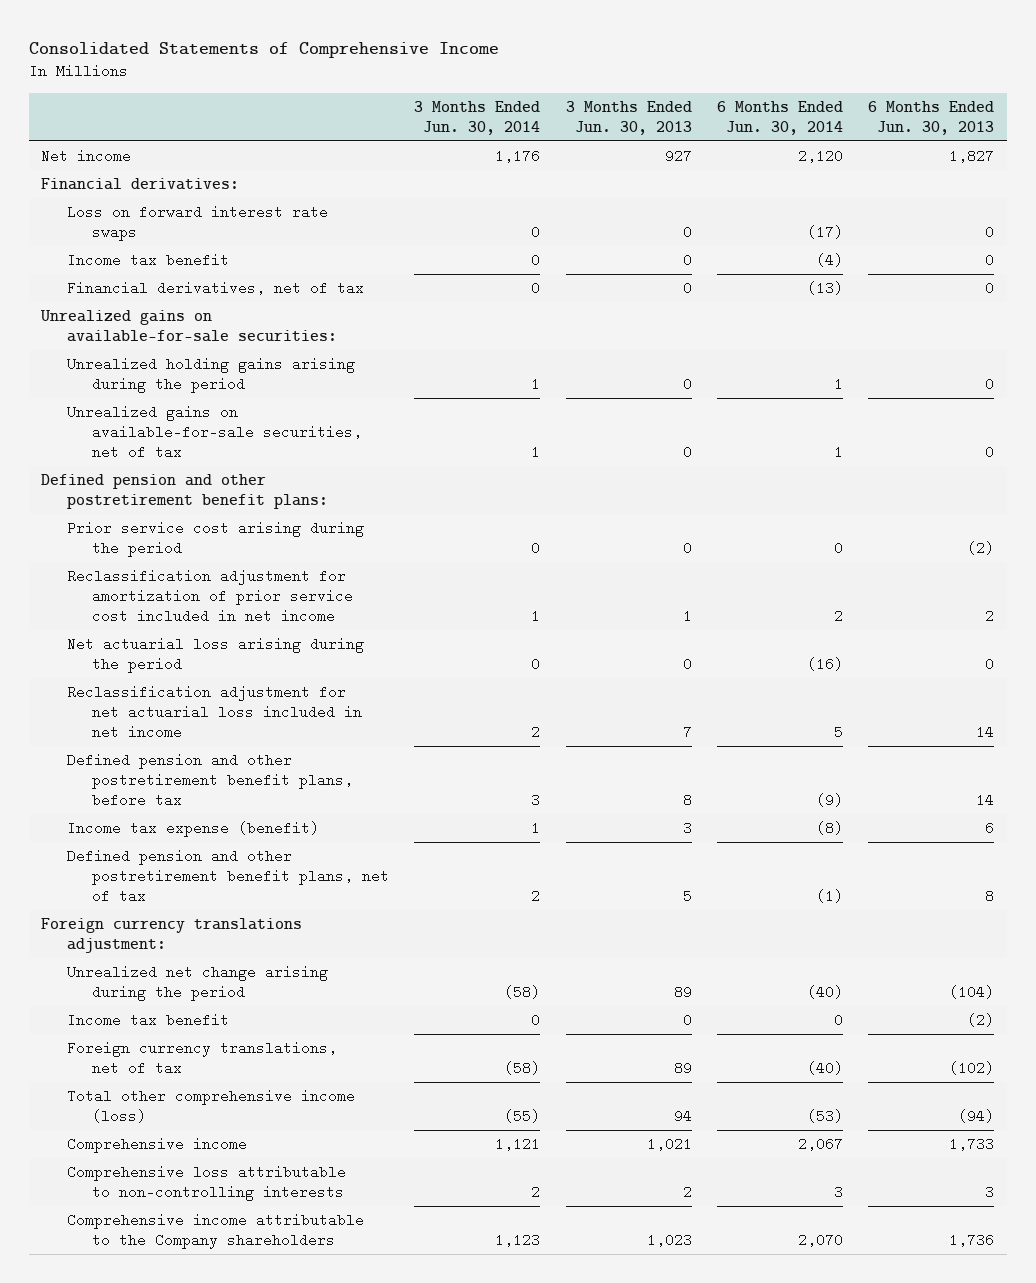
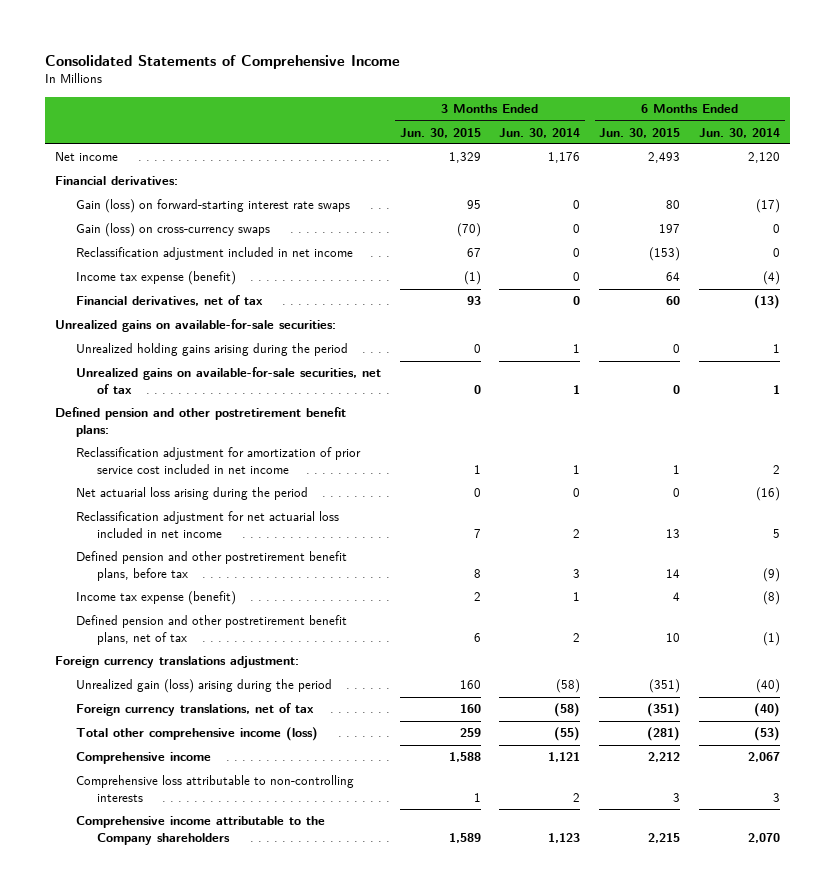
[565,100,692,135] 3 Months Ended Jun. 30, 2013 -> none
[868,100,995,135] 6 Months Ended Jun. 30, 2013 -> none
none -> [399,127,481,138] Jun. 30, 2015
none -> [599,127,681,138] Jun. 30, 2015
[66,205,328,241] Loss on forward interest rate swaps -> [75,199,350,214] Gain (loss) on forward-starting interest rate swaps
none -> [75,223,270,238] Gain (loss) on cross-currency swaps
none -> [75,247,353,261] Reclassification adjustment included in net income
[66,253,229,268] Income tax benefit -> [75,271,236,286] Income tax expense (benefit)
[66,521,364,557] Prior service cost arising during the period -> none
[66,1013,229,1028] Income tax benefit -> none
[66,965,328,1001] Unrealized net change arising during the period -> [75,679,332,694] Unrealized gain (loss) arising during the period

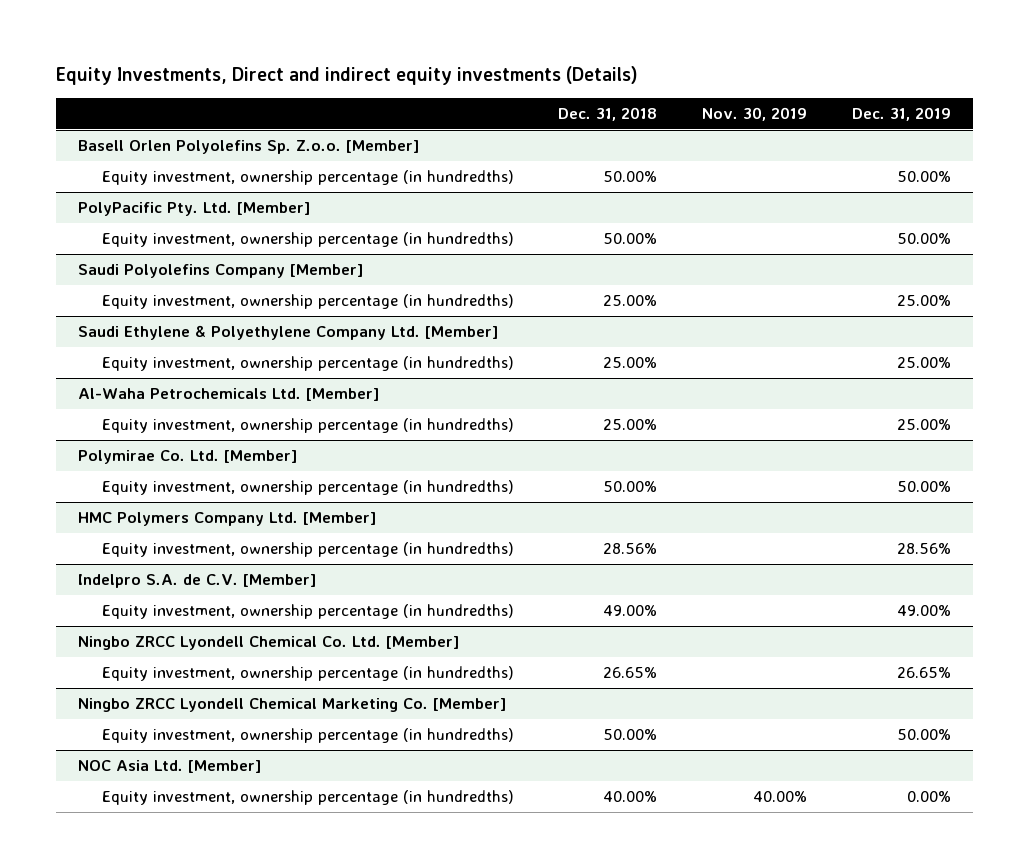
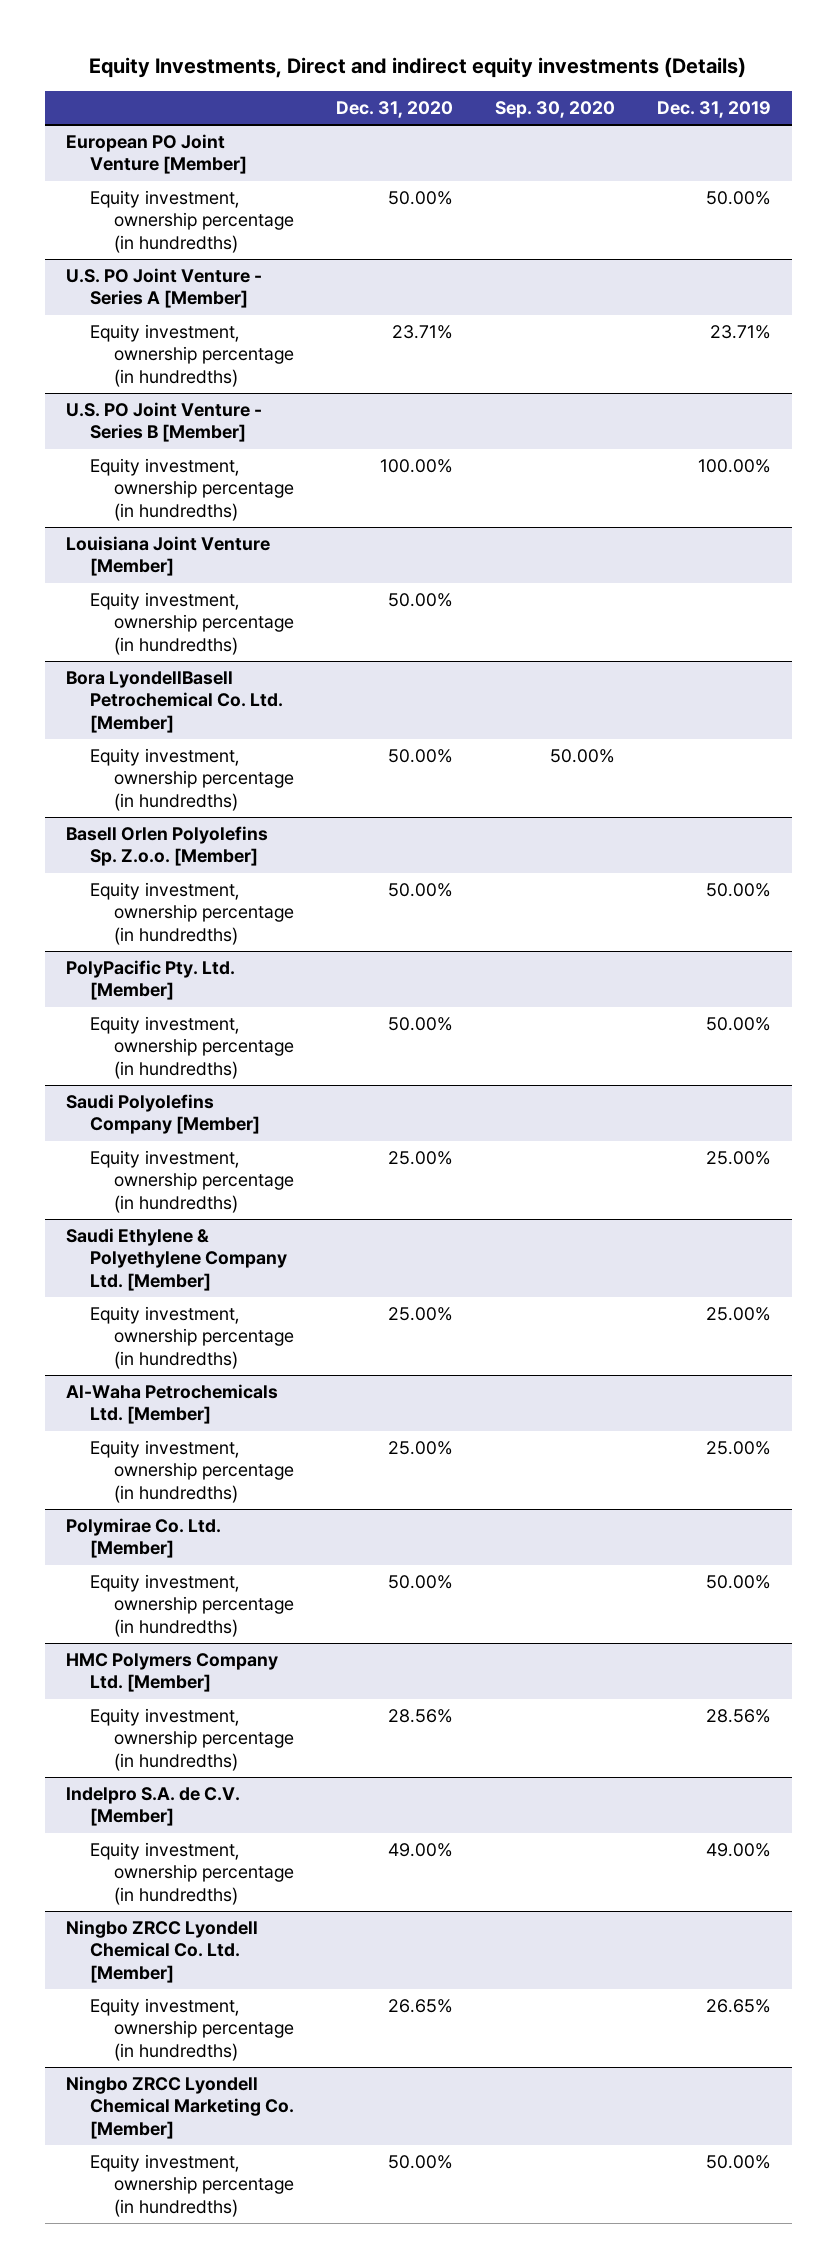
[558,106,658,121] Dec. 31, 2018 -> none
[702,106,808,121] Nov. 30, 2019 -> none
none -> [335,100,453,118] Dec. 31, 2020
none -> [494,100,615,118] Sep. 30, 2020
none -> [66,133,247,175] European PO Joint Venture [Member]
none -> [89,189,294,253] Equity investment, ownership percentage (in hundredths)
none -> [66,267,263,309] U.S. PO Joint Venture - Series A [Member]
none -> [89,323,294,387] Equity investment, ownership percentage (in hundredths)
none -> [66,401,263,443] U.S. PO Joint Venture - Series B [Member]
none -> [89,457,294,521] Equity investment, ownership percentage (in hundredths)
none -> [66,535,271,577] Louisiana Joint Venture [Member]
none -> [89,591,294,655] Equity investment, ownership percentage (in hundredths)
none -> [66,670,283,733] Bora LyondellBasell Petrochemical Co. Ltd. [Member]
none -> [89,747,294,811] Equity investment, ownership percentage (in hundredths)
[78,760,262,774] NOC Asia Ltd. [Member] -> none
[101,790,514,806] Equity investment, ownership percentage (in hundredths) -> none

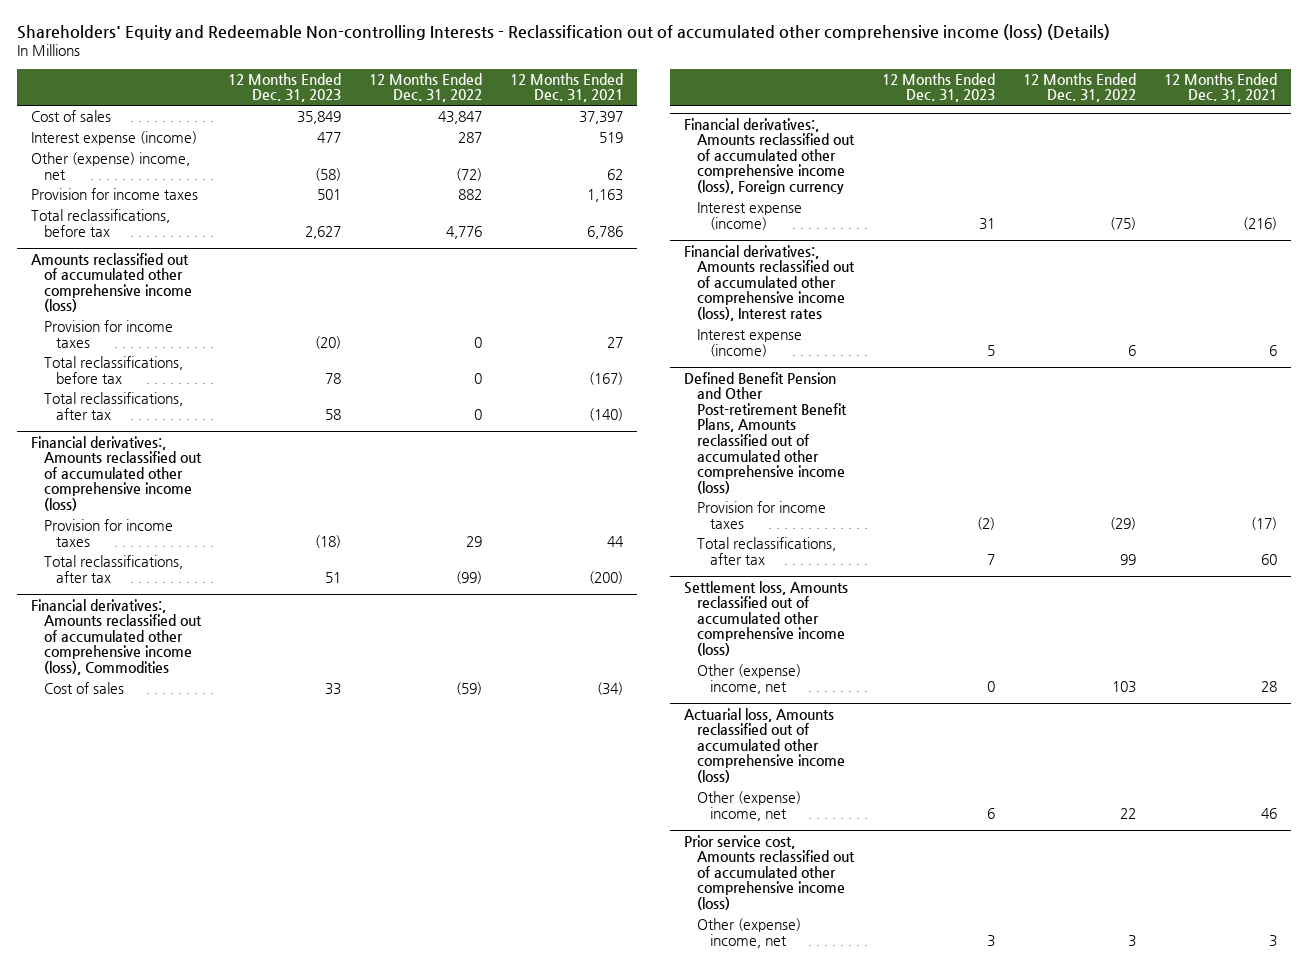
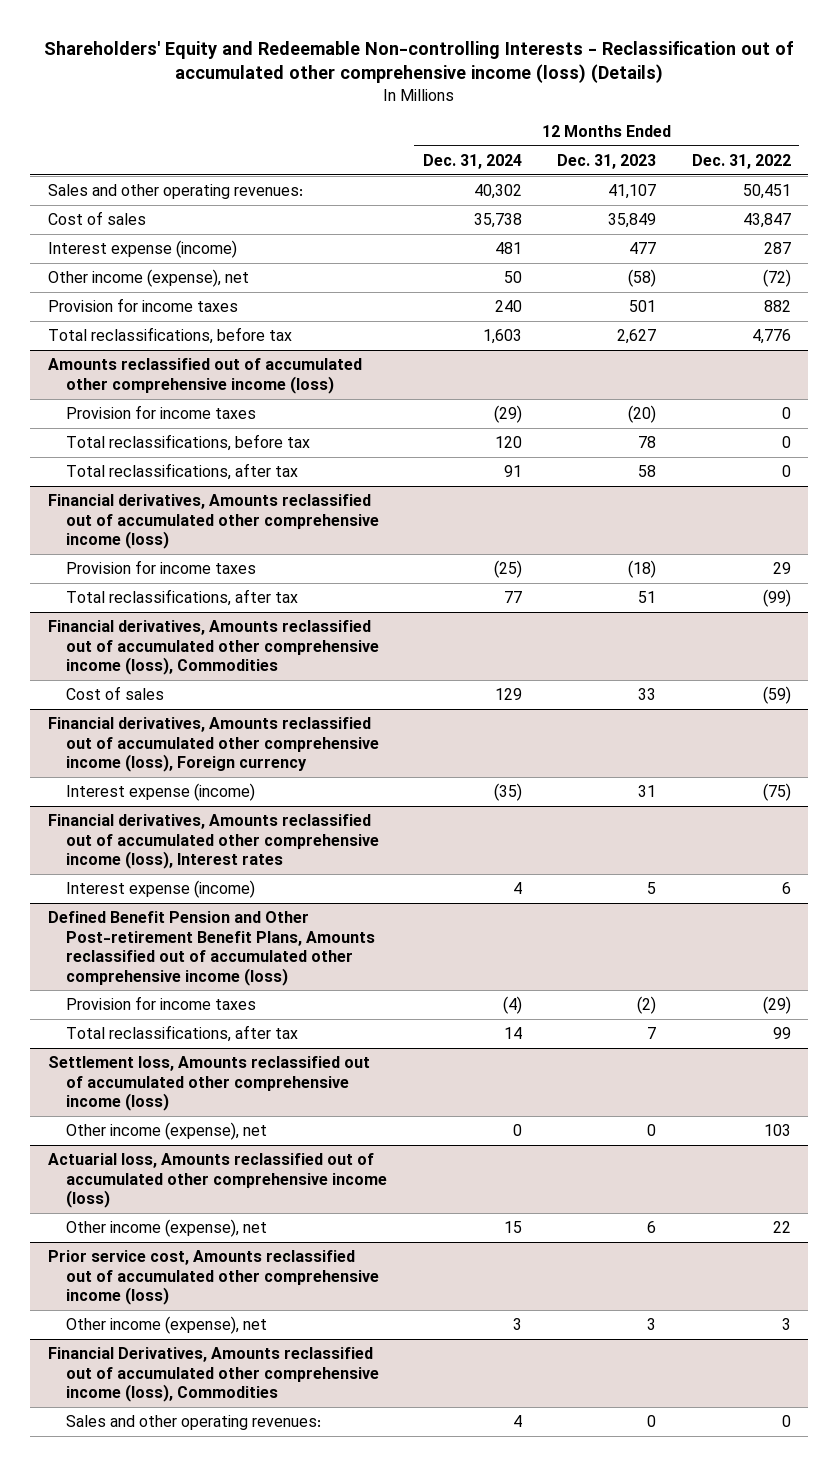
[510,72,624,103] 12 Months Ended Dec. 31, 2021 -> none
none -> [422,153,522,169] Dec. 31, 2024
none -> [47,184,303,200] Sales and other operating revenues:
[30,152,190,180] Other (expense) income, net -> [47,269,249,288] Other income (expense), net
[30,435,202,512] Financial derivatives:, Amounts reclassified out of accumulated other comprehensive income (loss) -> [47,494,380,550] Financial derivatives, Amounts reclassified out of accumulated other comprehensive income (loss)
[30,598,202,676] Financial derivatives:, Amounts reclassified out of accumulated other comprehensive income (loss), Commodities -> [47,620,380,676] Financial derivatives, Amounts reclassified out of accumulated other comprehensive income (loss), Commodities
[684,117,856,195] Financial derivatives:, Amounts reclassified out of accumulated other comprehensive income (loss), Foreign currency -> [47,717,380,773] Financial derivatives, Amounts reclassified out of accumulated other comprehensive income (loss), Foreign currency
[684,244,856,322] Financial derivatives:, Amounts reclassified out of accumulated other comprehensive income (loss), Interest rates -> [47,814,380,870] Financial derivatives, Amounts reclassified out of accumulated other comprehensive income (loss), Interest rates
[697,664,802,694] Other (expense) income, net -> [66,1122,268,1141] Other income (expense), net
[697,791,802,821] Other (expense) income, net -> [66,1219,268,1238] Other income (expense), net
[697,918,802,948] Other (expense) income, net -> [66,1316,268,1335] Other income (expense), net
none -> [47,1347,380,1403] Financial Derivatives, Amounts reclassified out of accumulated other comprehensive income (loss), Commodities
none -> [66,1415,322,1431] Sales and other operating revenues:

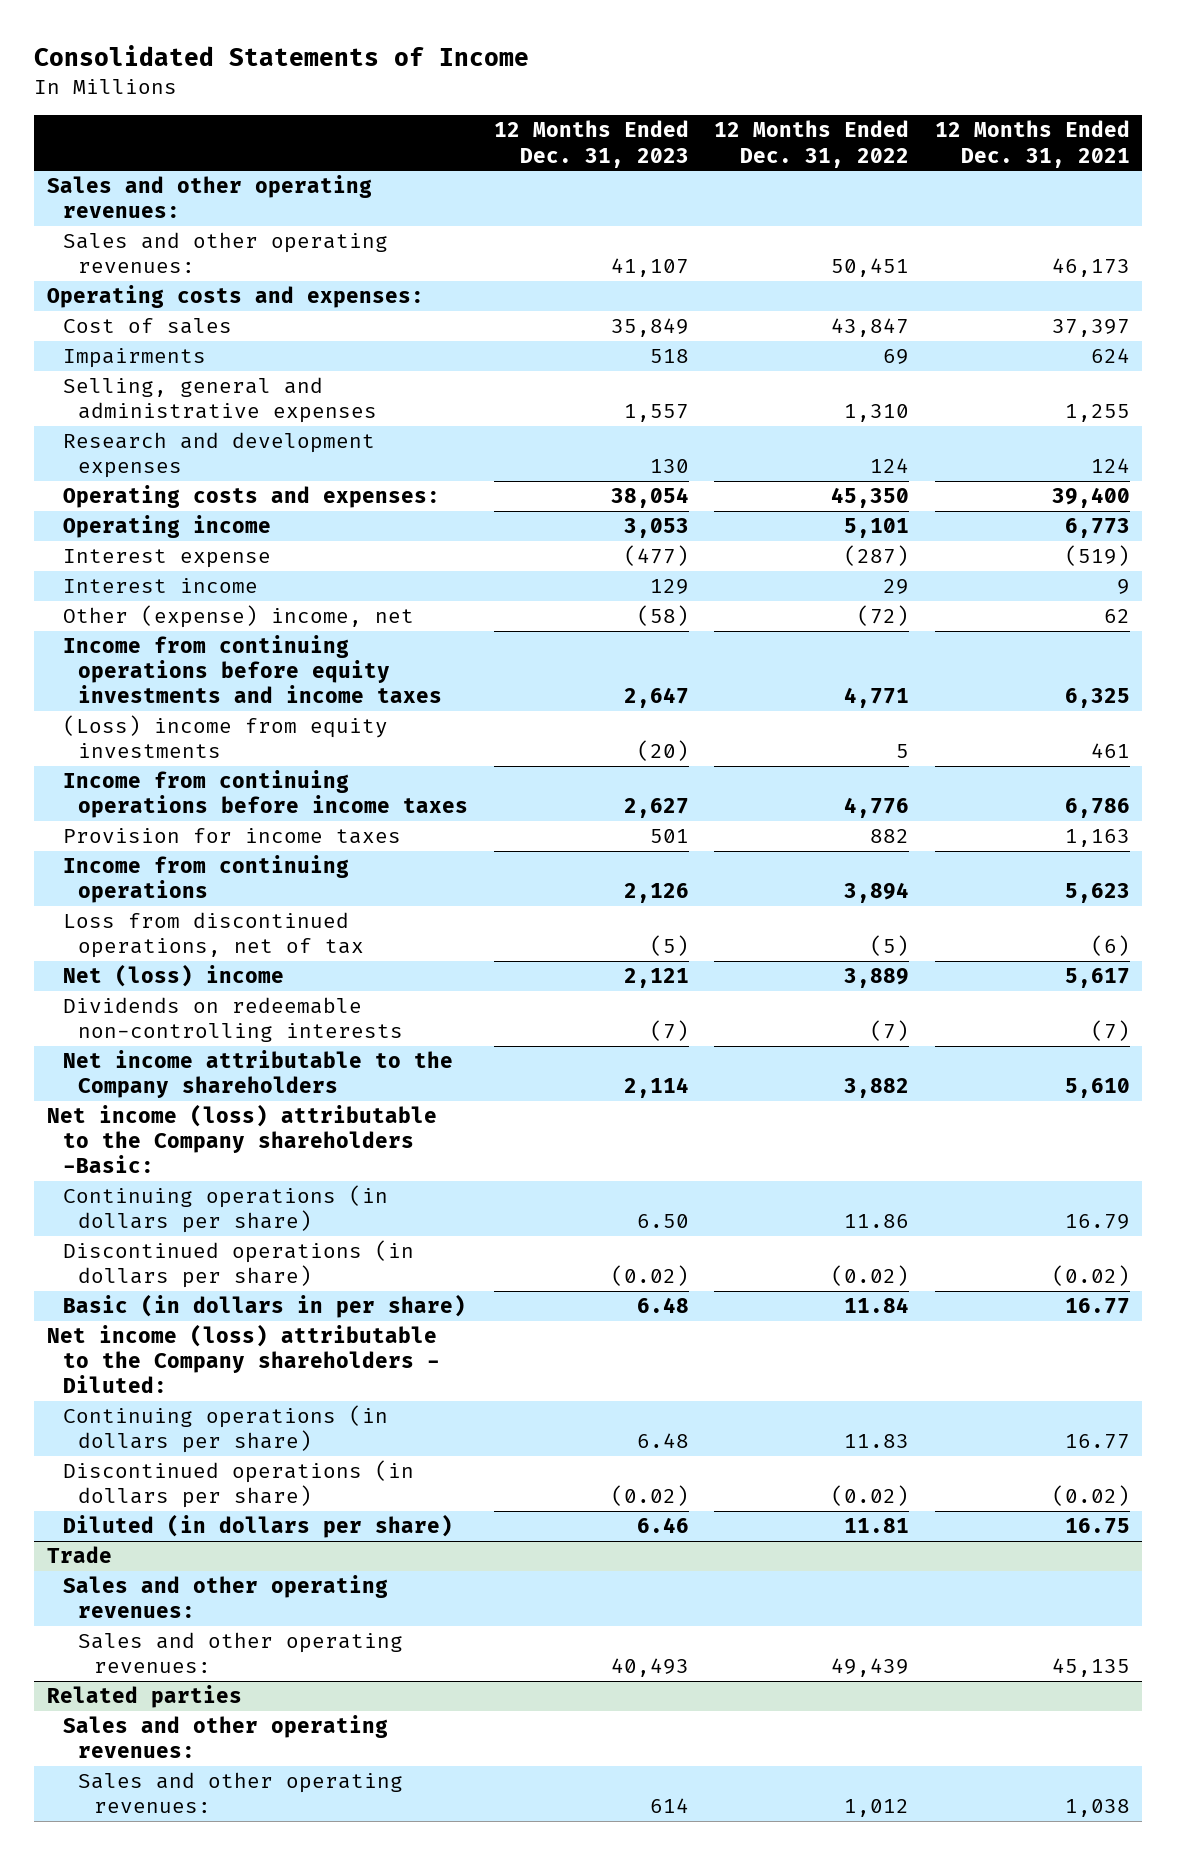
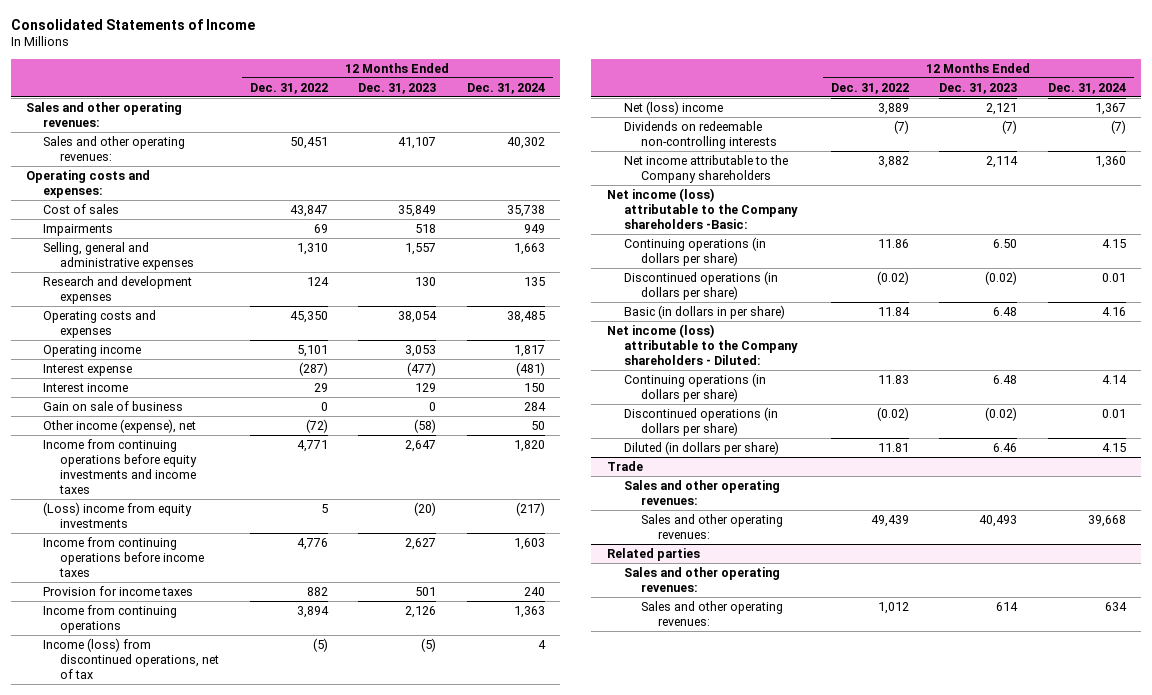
[934,120,1130,168] 12 Months Ended Dec. 31, 2021 -> none
none -> [467,82,546,94] Dec. 31, 2024
[62,485,440,509] Operating costs and expenses: -> [42,309,156,338] Operating costs and expenses
none -> [42,400,183,411] Gain on sale of business
[62,605,414,629] Other (expense) income, net -> [42,418,196,433] Other income (expense), net
[62,912,365,959] Loss from discontinued operations, net of tax -> [42,637,220,679] Income (loss) from discontinued operations, net of tax

